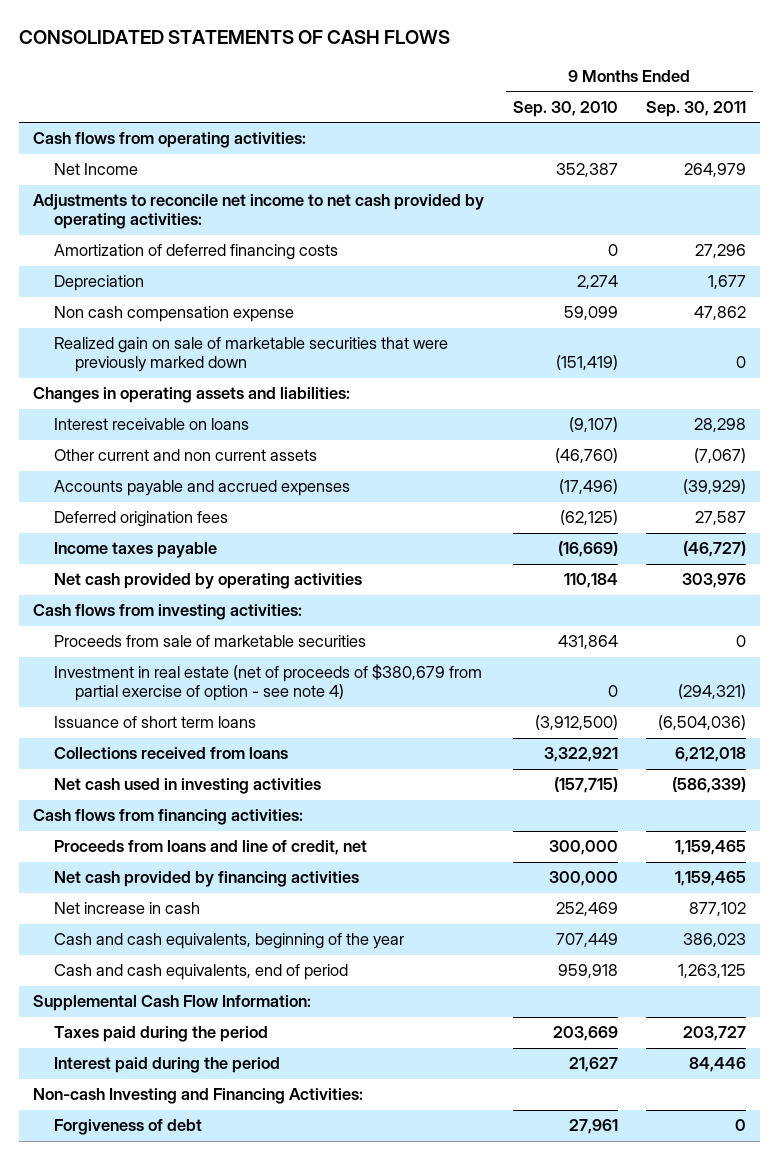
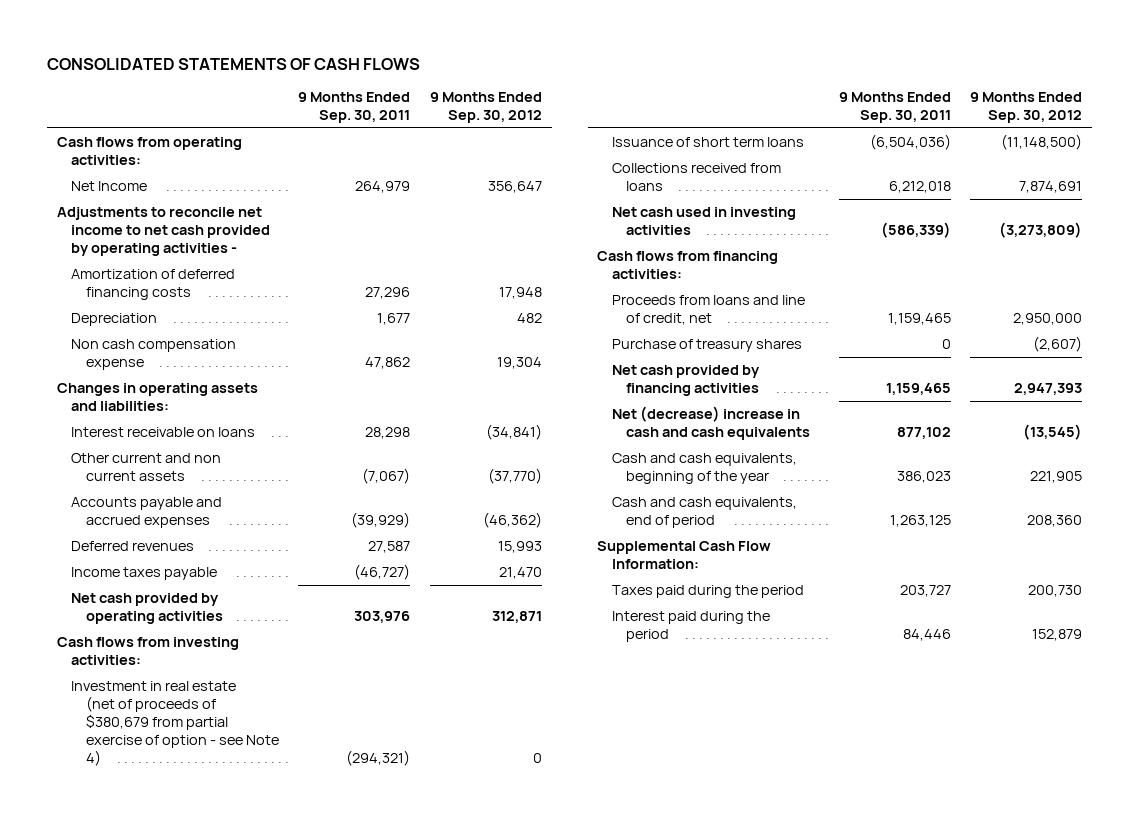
[512,100,618,117] Sep. 30, 2010 -> none
none -> [430,92,543,124] 9 Months Ended Sep. 30, 2012
[33,194,485,230] Adjustments to reconcile net income to net cash provided by operating activities: -> [57,207,271,257] Adjustments to reconcile net income to net cash provided by operating activities -
[54,337,449,373] Realized gain on sale of marketable securities that were previously marked down -> none
[54,511,229,528] Deferred origination fees -> [71,541,195,552] Deferred revenues
[54,635,367,648] Proceeds from sale of marketable securities -> none
[54,664,483,702] Investment in real estate (net of proceeds of $380,679 from partial exercise of option - see note 4) -> [71,681,279,766] Investment in real estate (net of proceeds of $380,679 from partial exercise of option - see Note 4)
none -> [611,339,802,353] Purchase of treasury shares
[54,902,201,915] Net increase in cash -> [611,406,811,441] Net (decrease) increase in cash and cash equivalents
[33,1088,364,1105] Non-cash Investing and Financing Activities: -> none
[54,1119,203,1136] Forgiveness of debt -> none

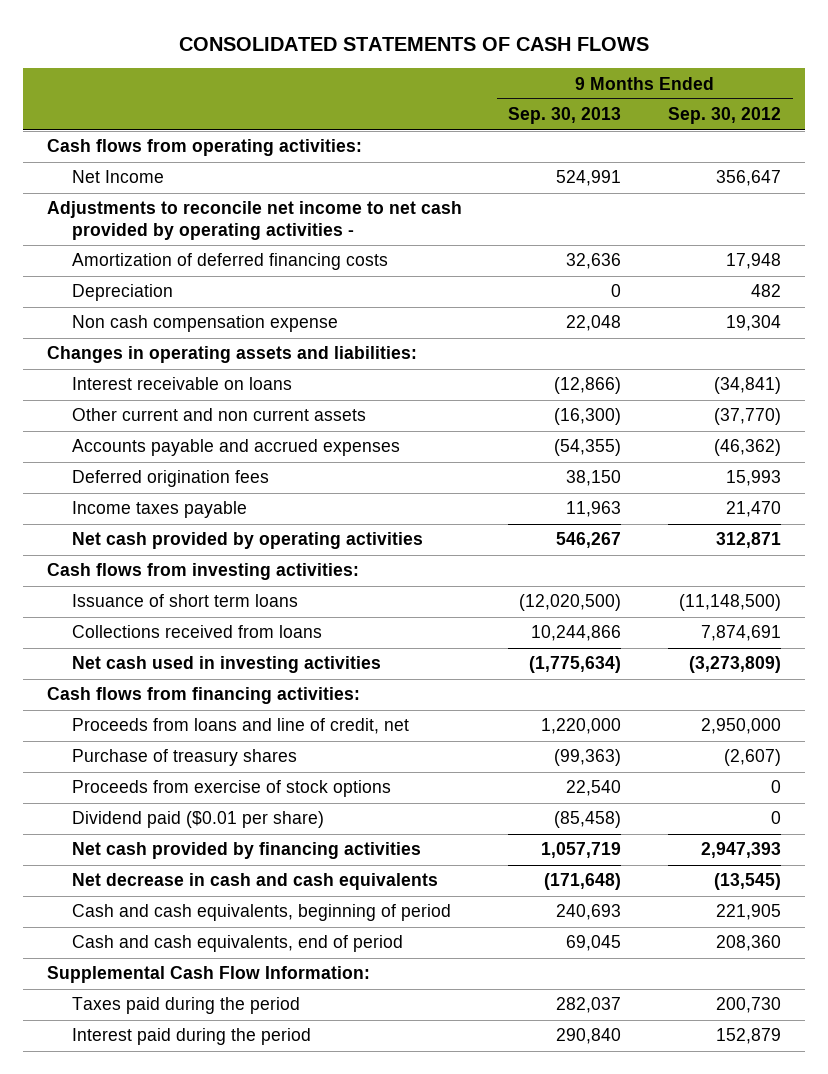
[298,92,411,124] 9 Months Ended Sep. 30, 2011 -> none
none -> [508,107,622,125] Sep. 30, 2013
[71,541,195,552] Deferred revenues -> [72,470,270,488] Deferred origination fees
[71,681,279,766] Investment in real estate (net of proceeds of $380,679 from partial exercise of option - see Note 4) -> none
none -> [72,780,392,798] Proceeds from exercise of stock options
none -> [72,811,325,829] Dividend paid ($0.01 per share)
[611,406,811,441] Net (decrease) increase in cash and cash equivalents -> [72,873,439,891] Net decrease in cash and cash equivalents
[611,453,797,485] Cash and cash equivalents, beginning of the year -> [72,904,452,922] Cash and cash equivalents, beginning of period

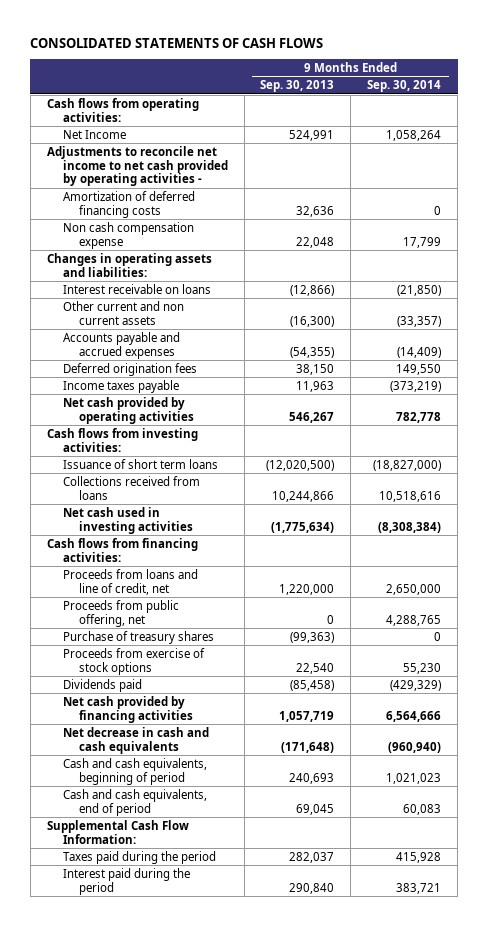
[668,107,782,125] Sep. 30, 2012 -> none
none -> [367,80,442,93] Sep. 30, 2014
[72,284,174,302] Depreciation -> none
none -> [62,599,179,627] Proceeds from public offering, net
[72,811,325,829] Dividend paid ($0.01 per share) -> [62,678,142,692] Dividends paid

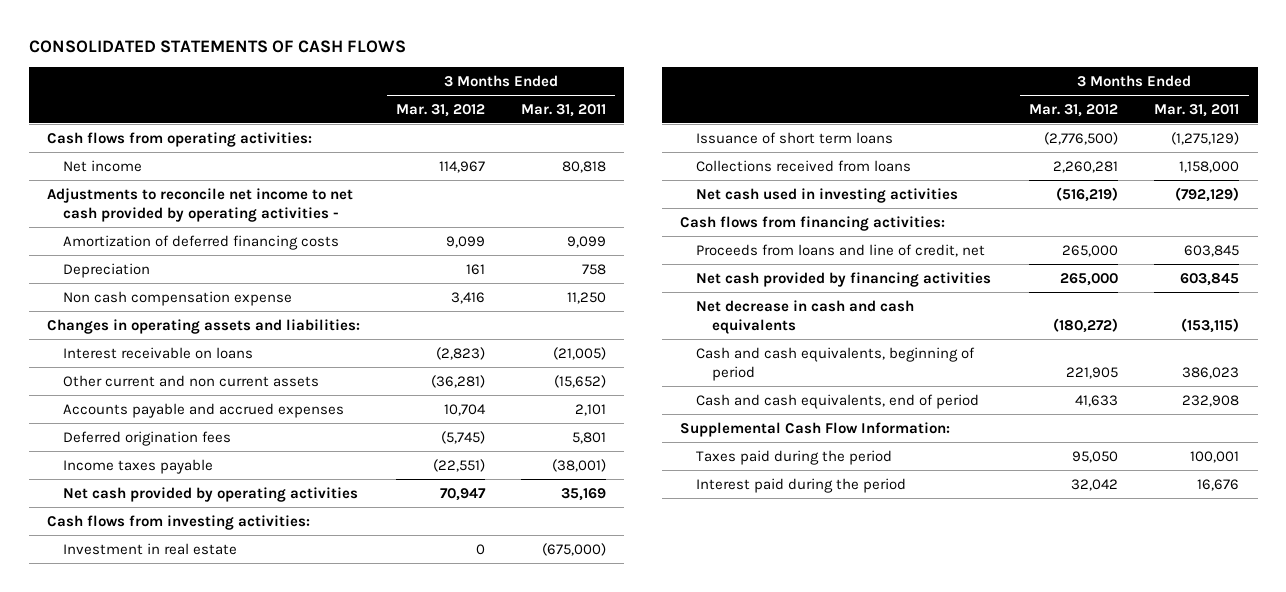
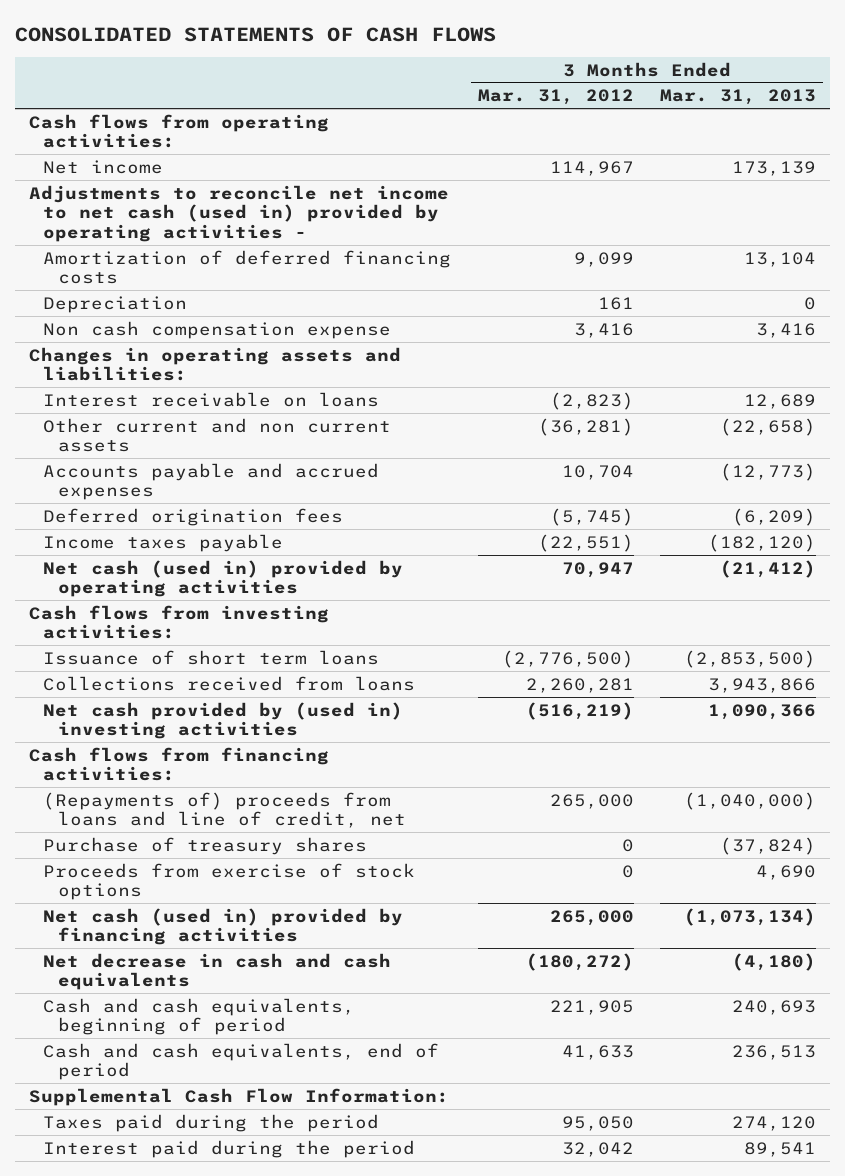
[521,103,607,117] Mar. 31, 2011 -> none
none -> [660,89,817,106] Mar. 31, 2013
[46,187,353,222] Adjustments to reconcile net income to net cash provided by operating activities - -> [28,184,449,242] Adjustments to reconcile net income to net cash (used in) provided by operating activities -
[63,486,359,502] Net cash provided by operating activities -> [43,559,404,598] Net cash (used in) provided by operating activities
[63,542,238,555] Investment in real estate -> none
[696,187,959,203] Net cash used in investing activities -> [43,701,404,740] Net cash provided by (used in) investing activities
[696,243,986,257] Proceeds from loans and line of credit, net -> [43,791,406,829] (Repayments of) proceeds from loans and line of credit, net
none -> [43,836,368,855] Purchase of treasury shares
none -> [43,862,416,901] Proceeds from exercise of stock options
[696,271,992,287] Net cash provided by financing activities -> [43,907,404,946] Net cash (used in) provided by financing activities

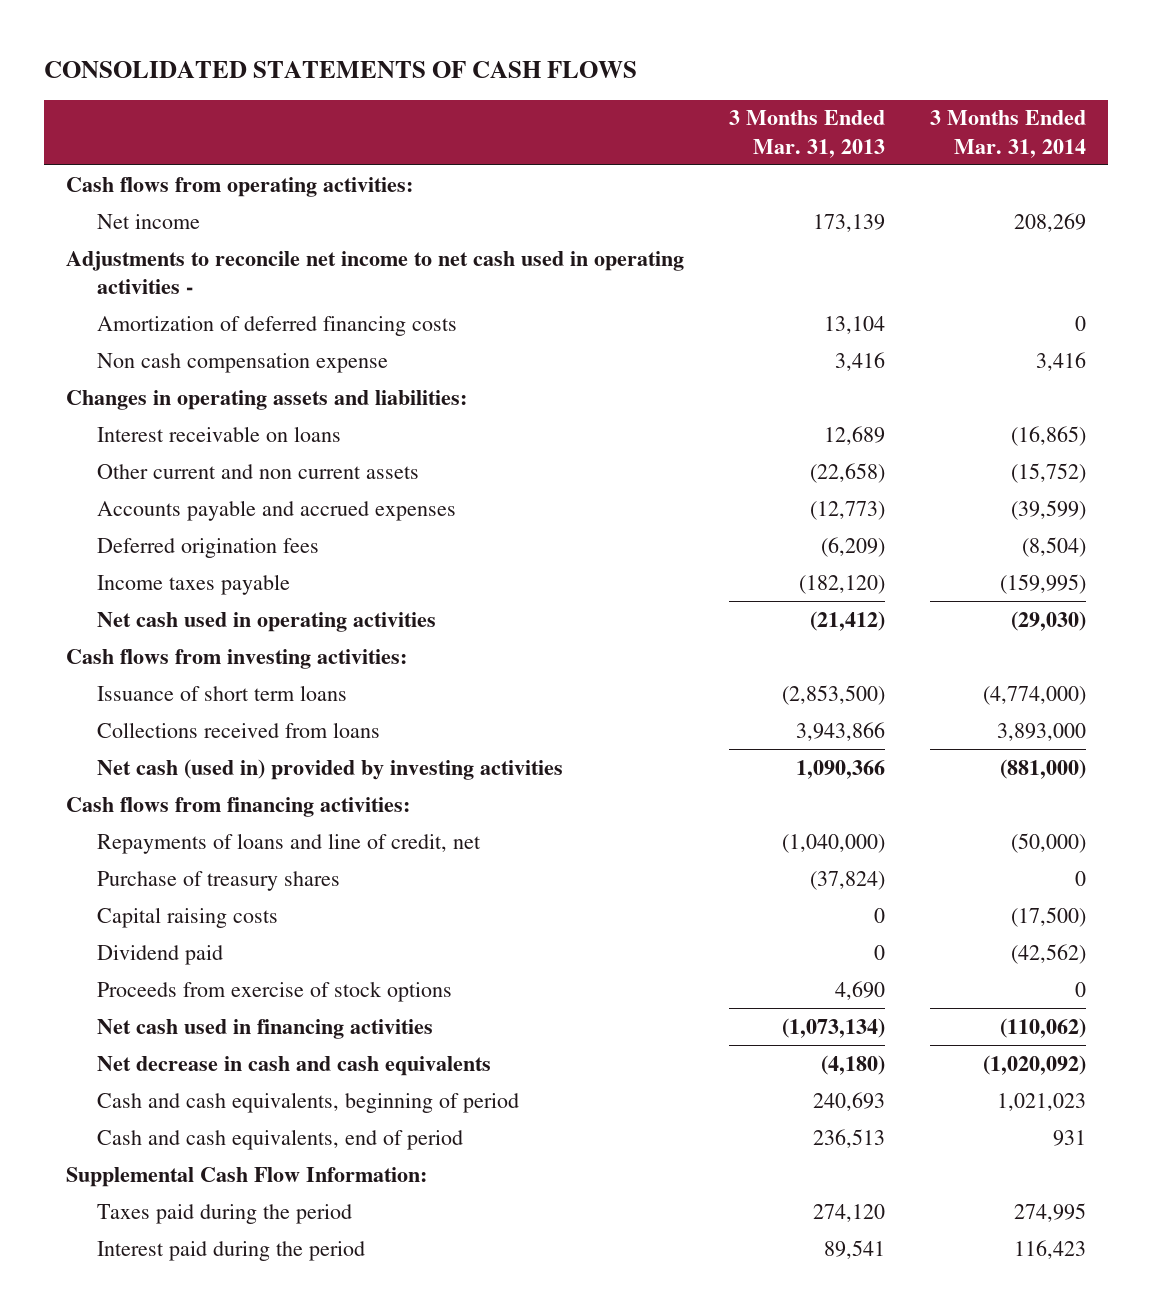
[477,89,634,106] Mar. 31, 2012 -> none
none -> [929,110,1086,158] 3 Months Ended Mar. 31, 2014
[28,184,449,242] Adjustments to reconcile net income to net cash (used in) provided by operating activities - -> [66,250,685,294] Adjustments to reconcile net income to net cash used in operating activities -
[43,295,188,313] Depreciation -> none
[43,559,404,598] Net cash (used in) provided by operating activities -> [96,611,436,632] Net cash used in operating activities
[43,701,404,740] Net cash provided by (used in) investing activities -> [96,758,563,780] Net cash (used in) provided by investing activities
[43,791,406,829] (Repayments of) proceeds from loans and line of credit, net -> [96,832,481,854] Repayments of loans and line of credit, net
none -> [96,906,278,928] Capital raising costs
none -> [96,944,223,965] Dividend paid
[43,907,404,946] Net cash (used in) provided by financing activities -> [96,1018,433,1039] Net cash used in financing activities

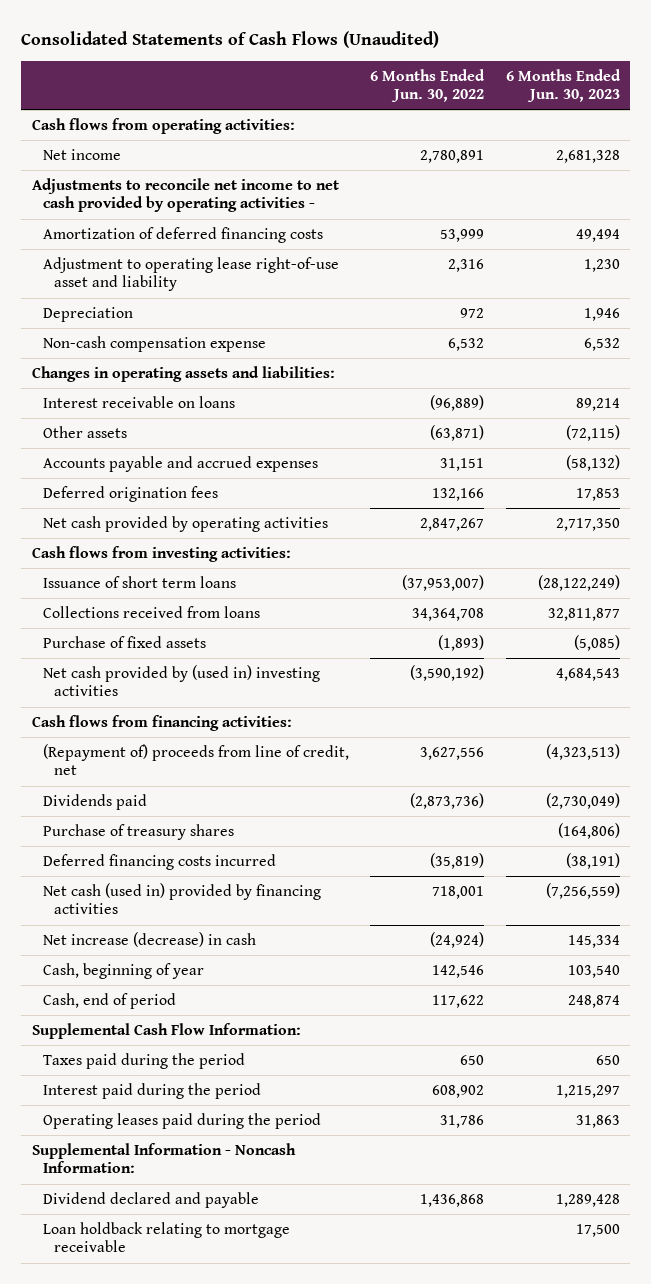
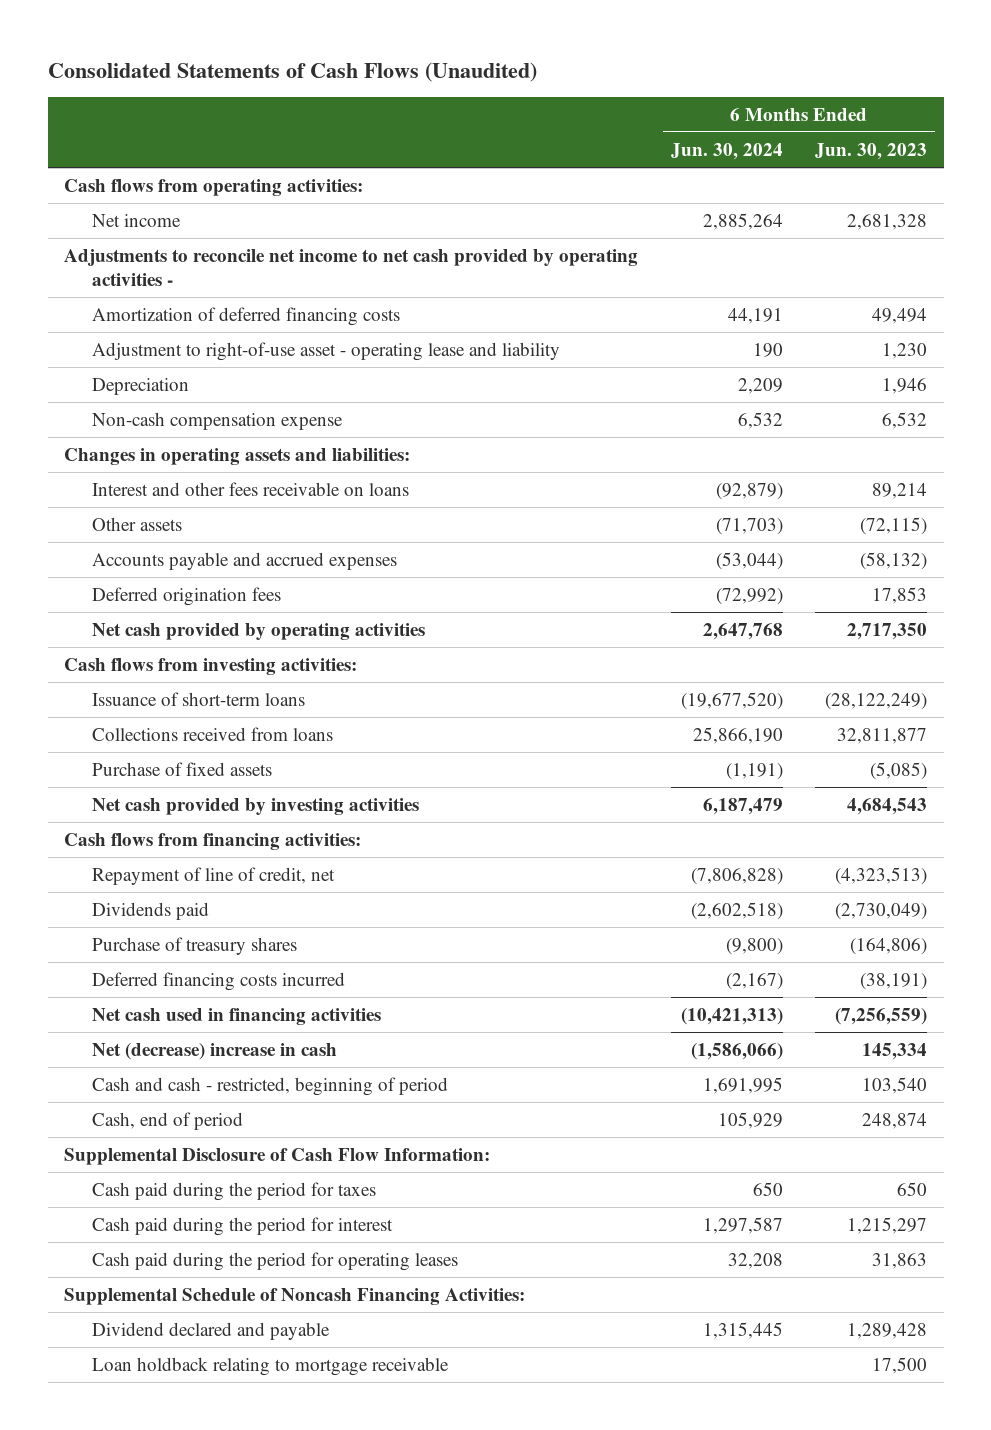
[370,68,486,103] 6 Months Ended Jun. 30, 2022 -> none
none -> [670,142,783,160] Jun. 30, 2024
[43,256,340,292] Adjustment to operating lease right-of-use asset and liability -> [91,341,560,361] Adjustment to right-of-use asset - operating lease and liability
[43,395,236,408] Interest receivable on loans -> [91,481,409,496] Interest and other fees receivable on loans
[43,575,237,588] Issuance of short term loans -> [91,691,305,706] Issuance of short-term loans
[43,664,321,697] Net cash provided by (used in) investing activities -> [91,797,419,815] Net cash provided by investing activities
[43,743,350,776] (Repayment of) proceeds from line of credit, net -> [91,866,335,885] Repayment of line of credit, net
[43,882,322,915] Net cash (used in) provided by financing activities -> [91,1007,381,1025] Net cash used in financing activities
[43,931,257,947] Net increase (decrease) in cash -> [91,1042,337,1060] Net (decrease) increase in cash
[43,962,205,979] Cash, beginning of year -> [91,1076,448,1096] Cash and cash - restricted, beginning of period
[31,1022,301,1039] Supplemental Cash Flow Information: -> [64,1147,491,1165] Supplemental Disclosure of Cash Flow Information:
[43,1052,246,1069] Taxes paid during the period -> [91,1181,376,1201] Cash paid during the period for taxes
[43,1082,262,1099] Interest paid during the period -> [91,1216,393,1236] Cash paid during the period for interest
[43,1112,322,1129] Operating leases paid during the period -> [91,1251,458,1271] Cash paid during the period for operating leases
[31,1142,296,1174] Supplemental Information - Noncash Information: -> [64,1287,526,1305] Supplemental Schedule of Noncash Financing Activities:

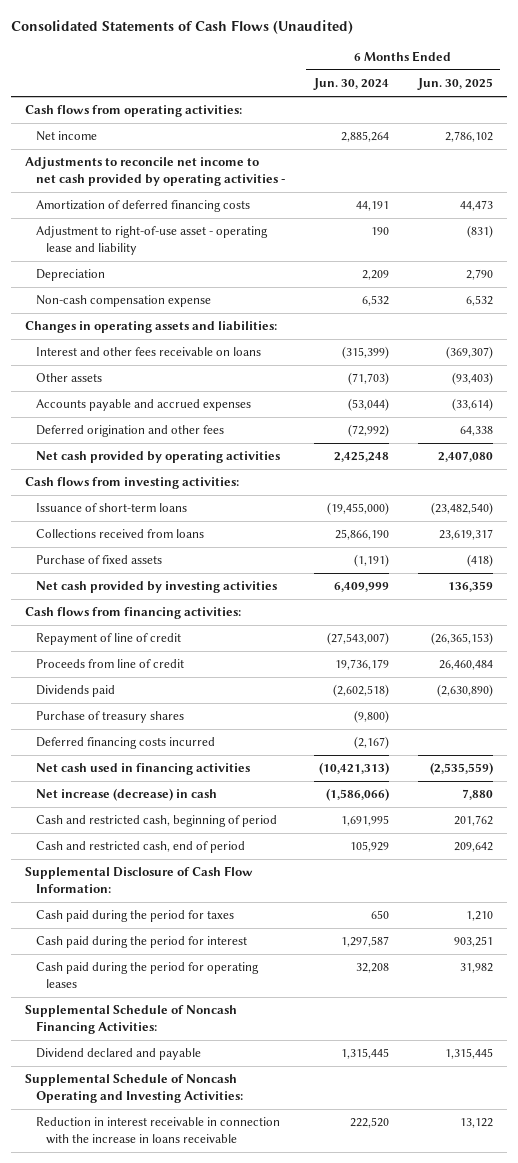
[815,142,928,160] Jun. 30, 2023 -> none
none -> [416,78,493,91] Jun. 30, 2025
[715,482,783,500] (92,879) -> [341,346,389,360] (315,399)
[91,586,281,606] Deferred origination fees -> [35,425,224,438] Deferred origination and other fees
[702,622,783,640] 2,647,768 -> [333,451,389,463] 2,425,248
[680,691,783,710] (19,677,520) -> [326,502,389,516] (19,455,000)
[702,797,783,815] 6,187,479 -> [333,582,389,593] 6,409,999
[91,866,335,885] Repayment of line of credit, net -> [35,633,181,646] Repayment of line of credit
[690,867,783,885] (7,806,828) -> [326,632,389,646] (27,543,007)
none -> [35,659,184,669] Proceeds from line of credit
[91,1042,337,1060] Net (decrease) increase in cash -> [35,788,217,802] Net increase (decrease) in cash
[91,1076,448,1096] Cash and cash - restricted, beginning of period -> [35,815,277,828] Cash and restricted cash, beginning of period
[91,1111,243,1130] Cash, end of period -> [35,841,245,854] Cash and restricted cash, end of period
[91,1356,449,1376] Loan holdback relating to mortgage receivable -> none
none -> [25,1074,243,1103] Supplemental Schedule of Noncash Operating and Investing Activities:
none -> [35,1117,280,1144] Reduction in interest receivable in connection with the increase in loans receivable

